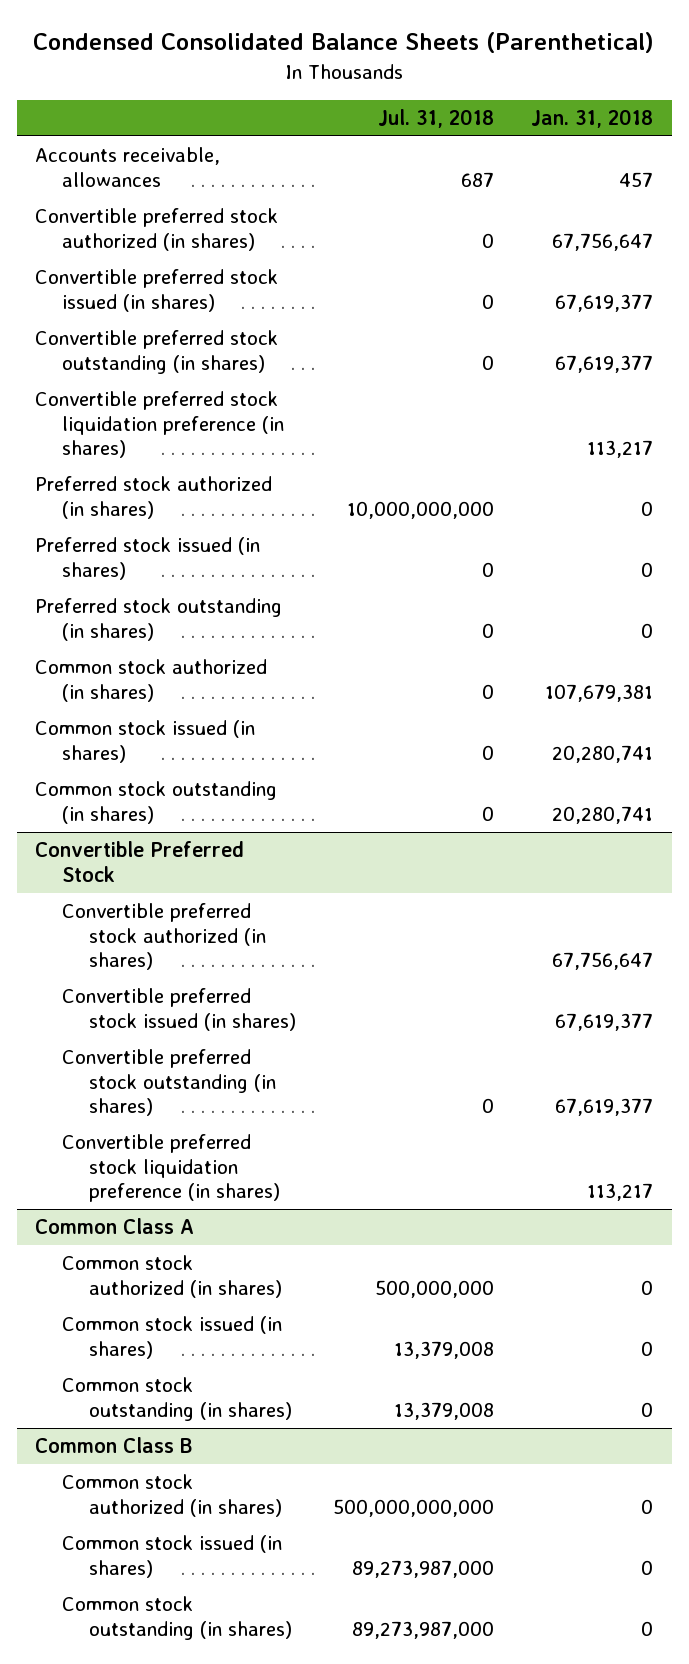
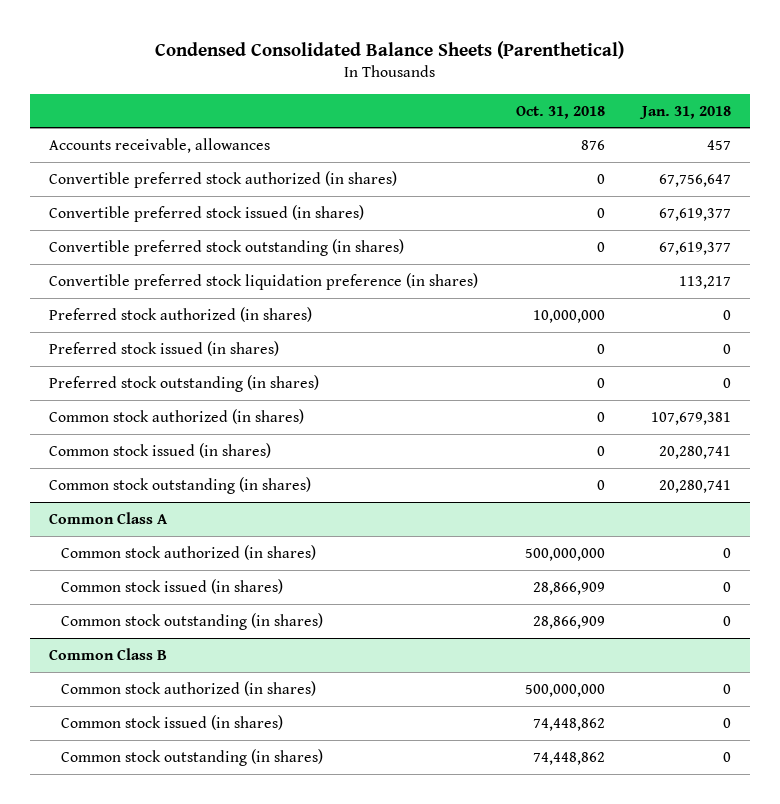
[378,109,495,129] Jul. 31, 2018 -> none
none -> [515,105,605,119] Oct. 31, 2018
[35,841,245,882] Convertible Preferred Stock -> none
[62,903,267,971] Convertible preferred stock authorized (in shares) -> none
[62,988,297,1031] Convertible preferred stock issued (in shares) -> none
[62,1049,277,1117] Convertible preferred stock outstanding (in shares) -> none
[62,1134,281,1203] Convertible preferred stock liquidation preference (in shares) -> none

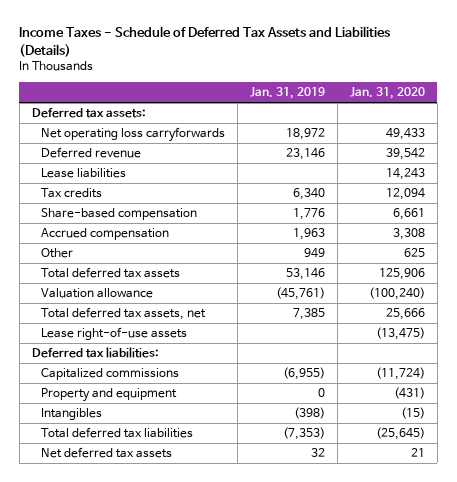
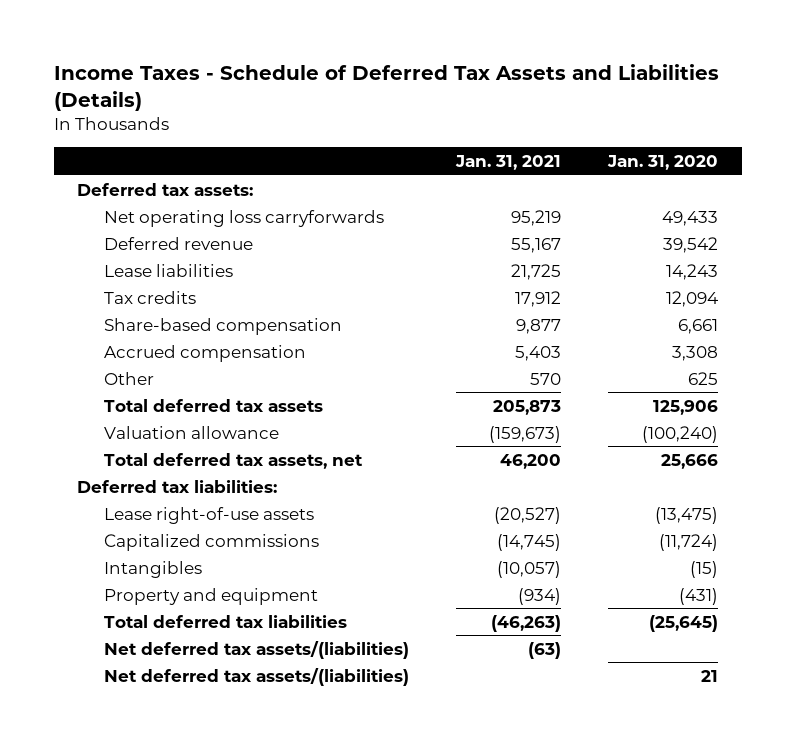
[249,86,325,99] Jan. 31, 2019 -> none
none -> [455,155,562,171] Jan. 31, 2021
[40,327,187,341] Lease right-of-use assets -> [104,506,315,524] Lease right-of-use assets
[40,388,177,403] Property and equipment -> [104,587,319,605] Property and equipment
none -> [104,640,410,659] Net deferred tax assets/(liabilities)
[40,447,172,459] Net deferred tax assets -> [104,667,410,686] Net deferred tax assets/(liabilities)

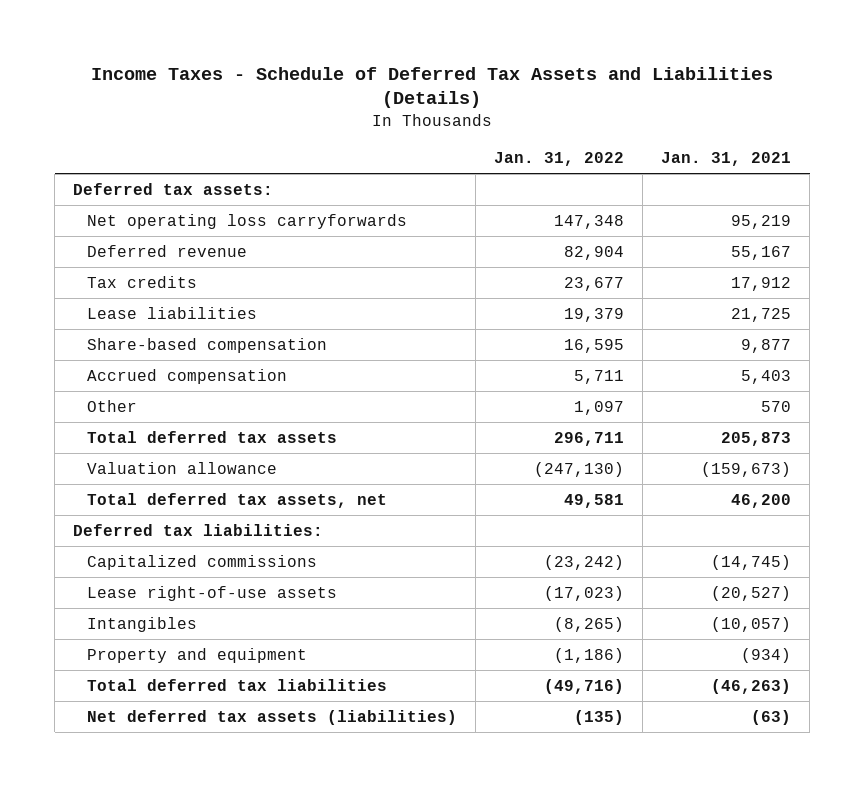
[607,155,719,171] Jan. 31, 2020 -> none
none -> [494,151,625,166] Jan. 31, 2022
[104,263,234,277] Lease liabilities -> [86,306,257,319] Lease liabilities
[104,506,315,524] Lease right-of-use assets -> [86,585,337,601] Lease right-of-use assets
[104,667,410,686] Net deferred tax assets/(liabilities) -> none
[104,640,410,659] Net deferred tax assets/(liabilities) -> [86,709,457,725] Net deferred tax assets (liabilities)

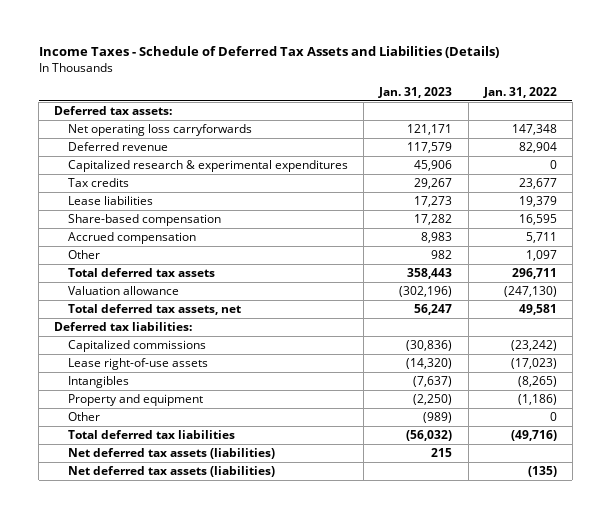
[661,151,792,166] Jan. 31, 2021 -> none
none -> [378,86,453,98] Jan. 31, 2023
none -> [68,159,349,172] Capitalized research & experimental expenditures
none -> [68,411,101,421] Other
none -> [68,447,276,459] Net deferred tax assets (liabilities)

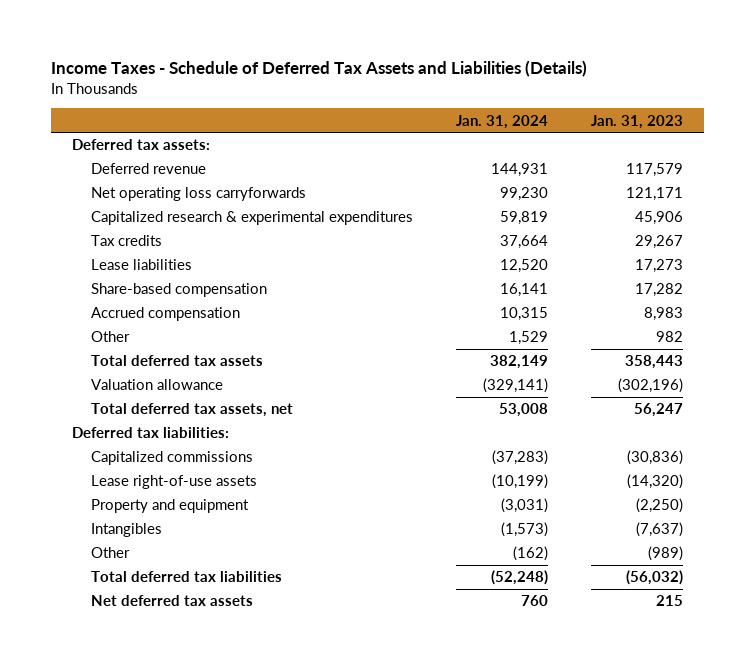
[482,86,557,98] Jan. 31, 2022 -> none
none -> [456,114,549,129] Jan. 31, 2024
[68,123,253,136] Net operating loss carryforwards -> [91,187,307,202] Net operating loss carryforwards
[68,375,130,388] Intangibles -> [91,523,163,538] Intangibles
[68,465,276,477] Net deferred tax assets (liabilities) -> none
[68,447,276,459] Net deferred tax assets (liabilities) -> [91,595,254,607] Net deferred tax assets

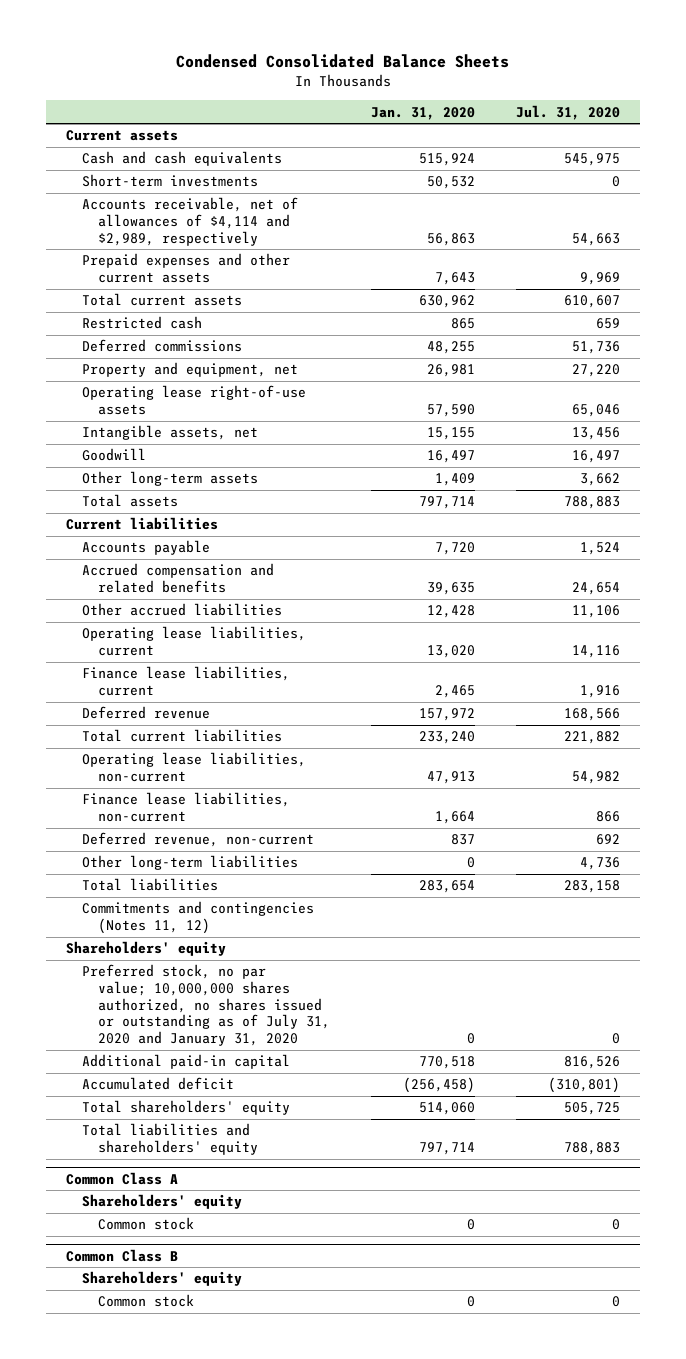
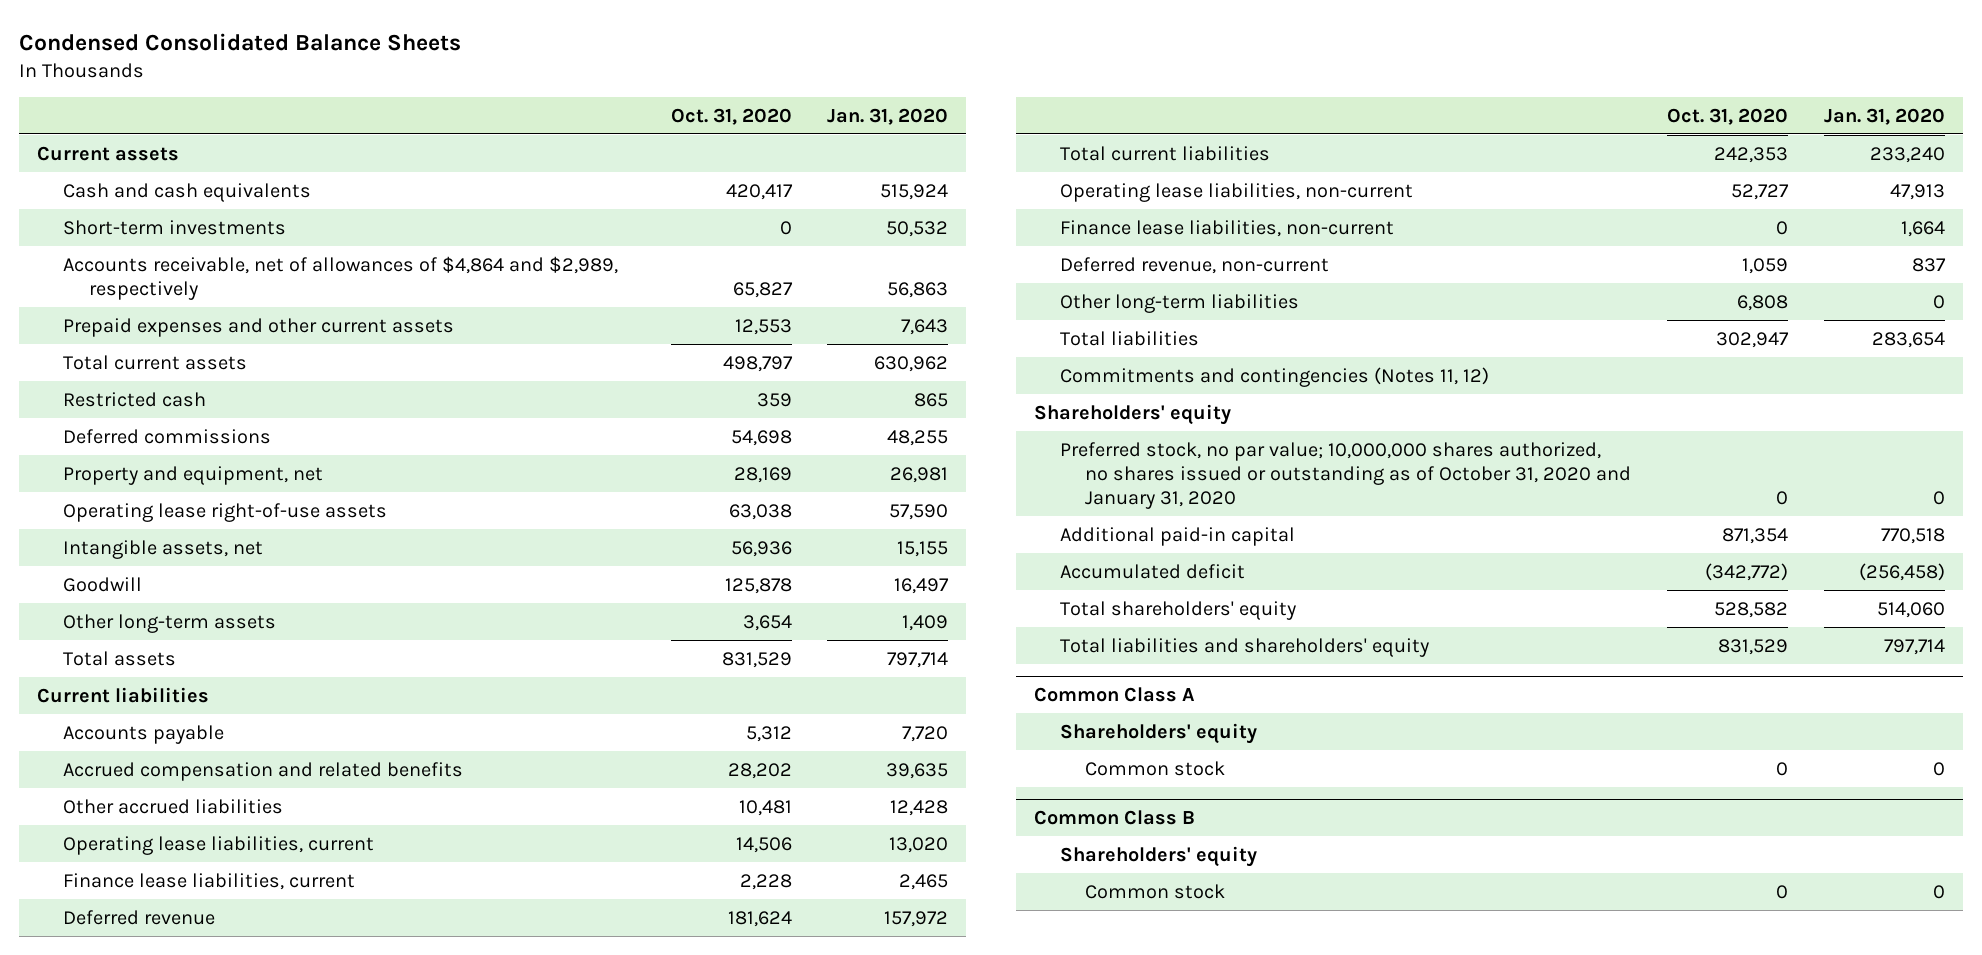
[515,104,620,120] Jul. 31, 2020 -> none
none -> [670,107,792,125] Oct. 31, 2020
[81,197,298,246] Accounts receivable, net of allowances of $4,114 and $2,989, respectively -> [63,255,619,300] Accounts receivable, net of allowances of $4,864 and $2,989, respectively
[81,964,330,1046] Preferred stock, no par value; 10,000,000 shares authorized, no shares issued or outstanding as of July 31, 2020 and January 31, 2020 -> [1059,441,1632,510] Preferred stock, no par value; 10,000,000 shares authorized, no shares issued or outstanding as of October 31, 2020 and January 31, 2020

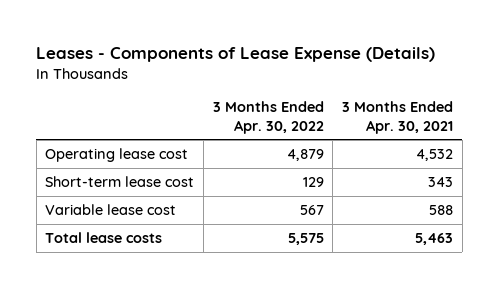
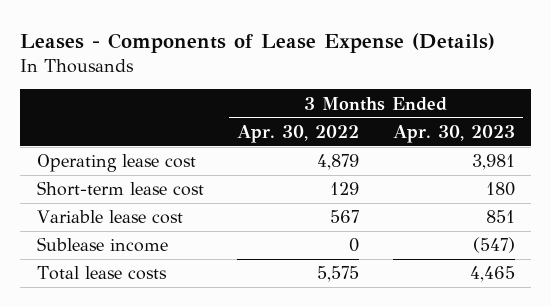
[342,101,454,134] 3 Months Ended Apr. 30, 2021 -> none
none -> [392,124,515,143] Apr. 30, 2023
none -> [36,237,168,253] Sublease income

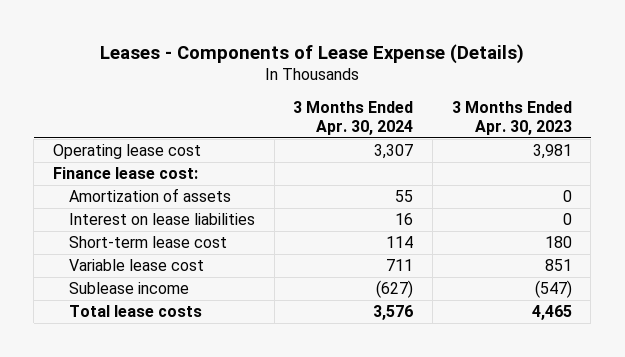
[237,124,360,143] Apr. 30, 2022 -> none
none -> [293,101,414,135] 3 Months Ended Apr. 30, 2024
none -> [53,167,199,180] Finance lease cost:
none -> [68,188,231,203] Amortization of assets
none -> [68,213,255,226] Interest on lease liabilities

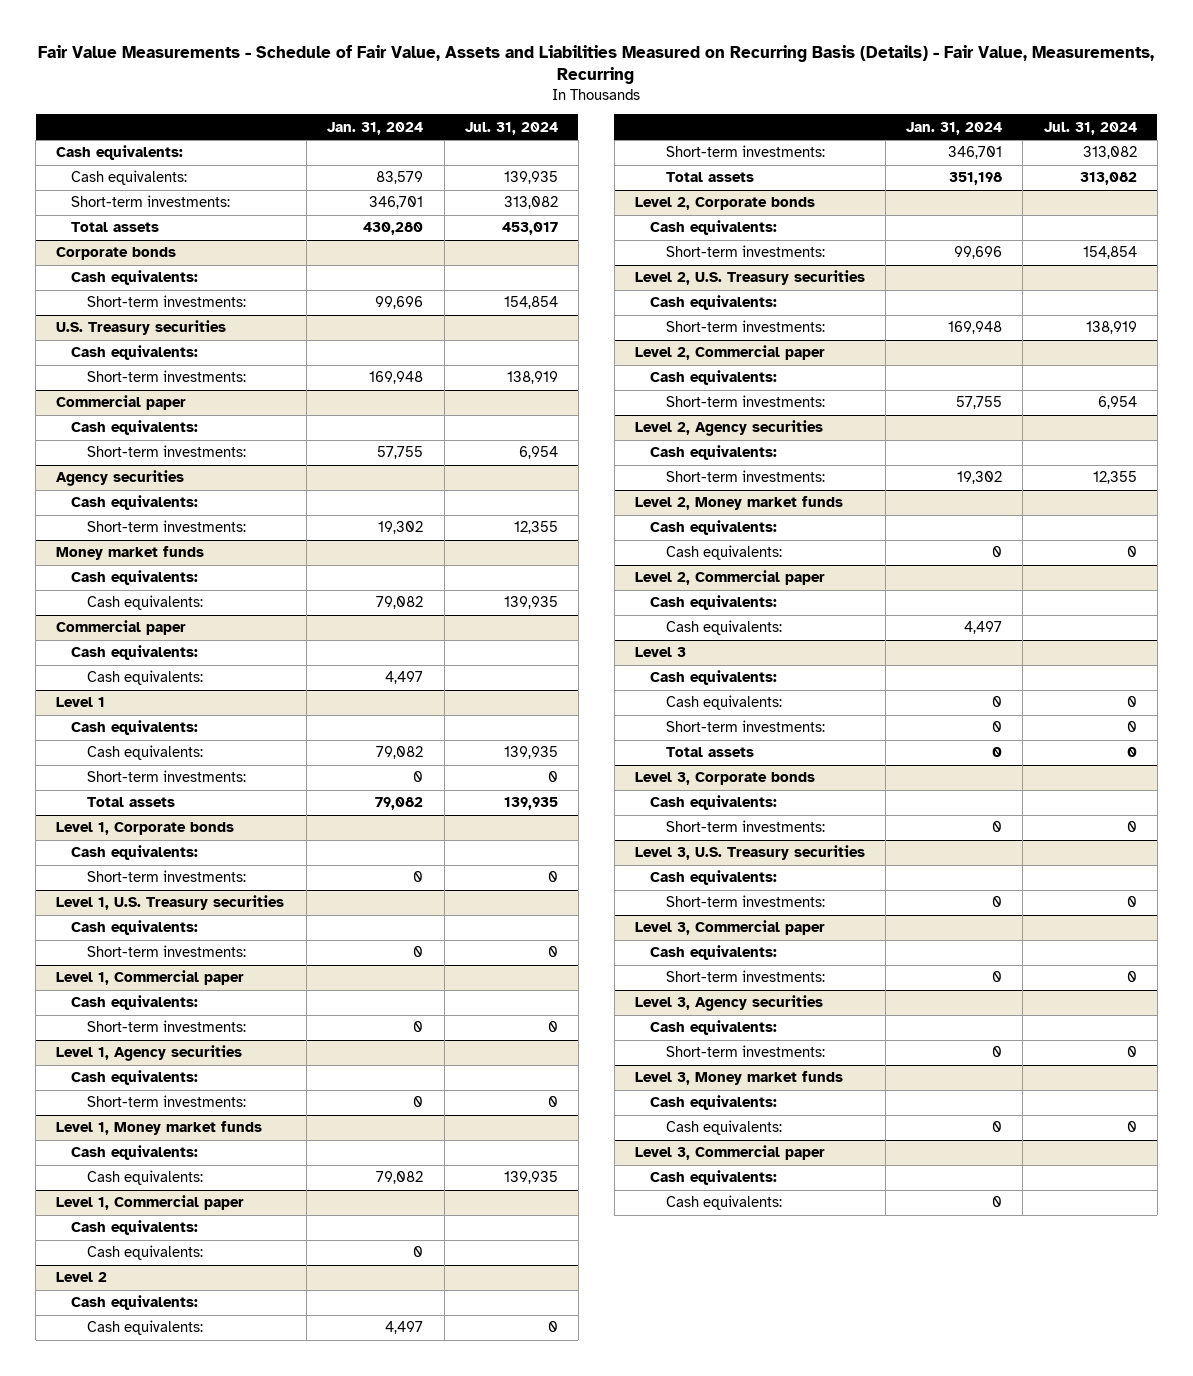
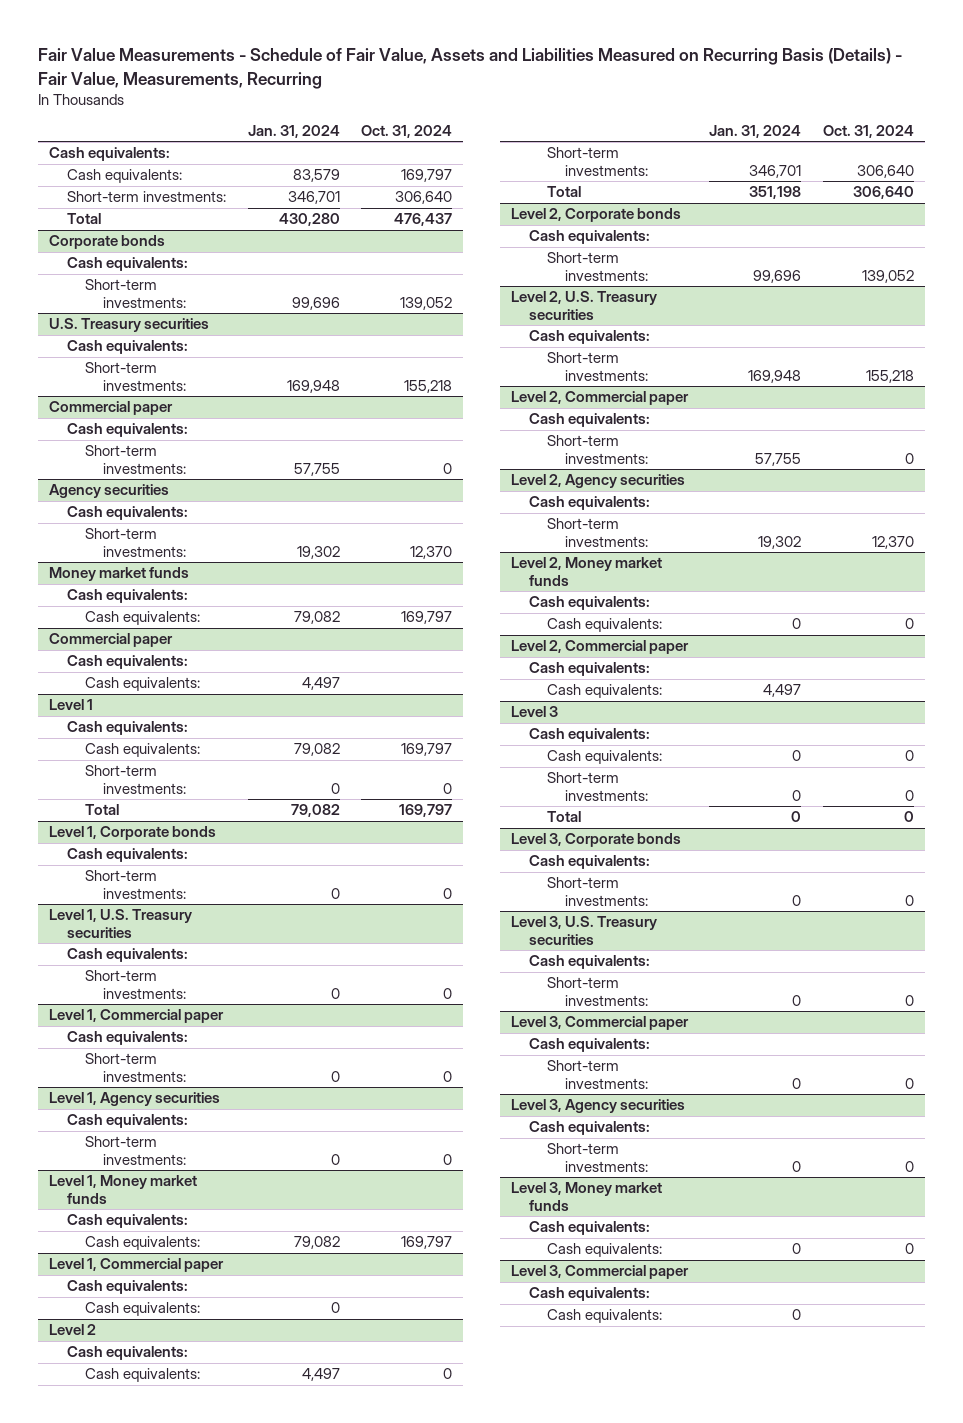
[464,121,558,135] Jul. 31, 2024 -> none
none -> [361,124,453,138] Oct. 31, 2024
[71,222,160,233] Total assets -> [66,213,101,225] Total
[86,797,175,808] Total assets -> [84,804,119,816] Total
[665,172,754,183] Total assets -> [546,186,581,198] Total
[665,747,754,758] Total assets -> [546,811,581,823] Total

